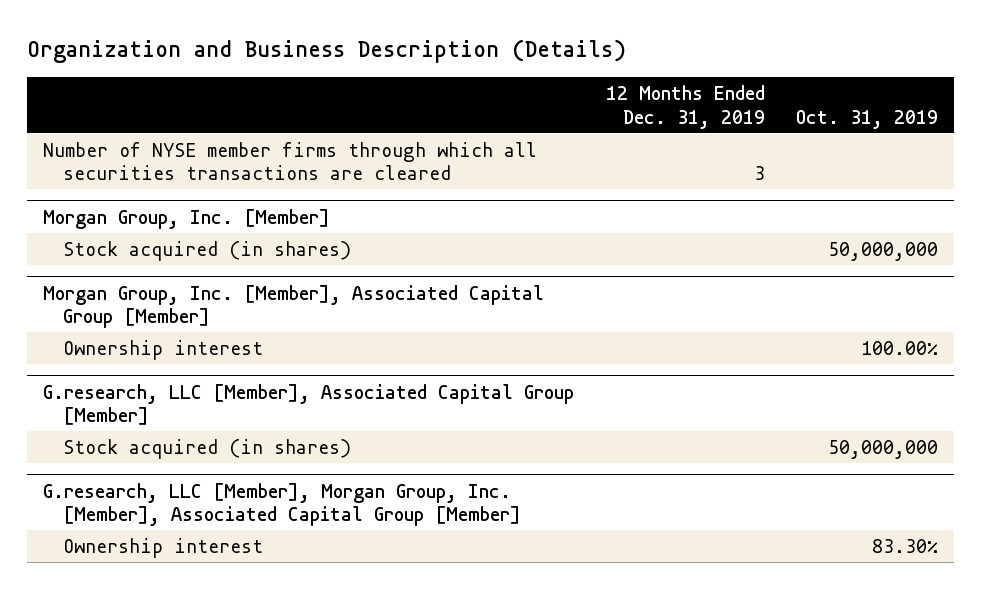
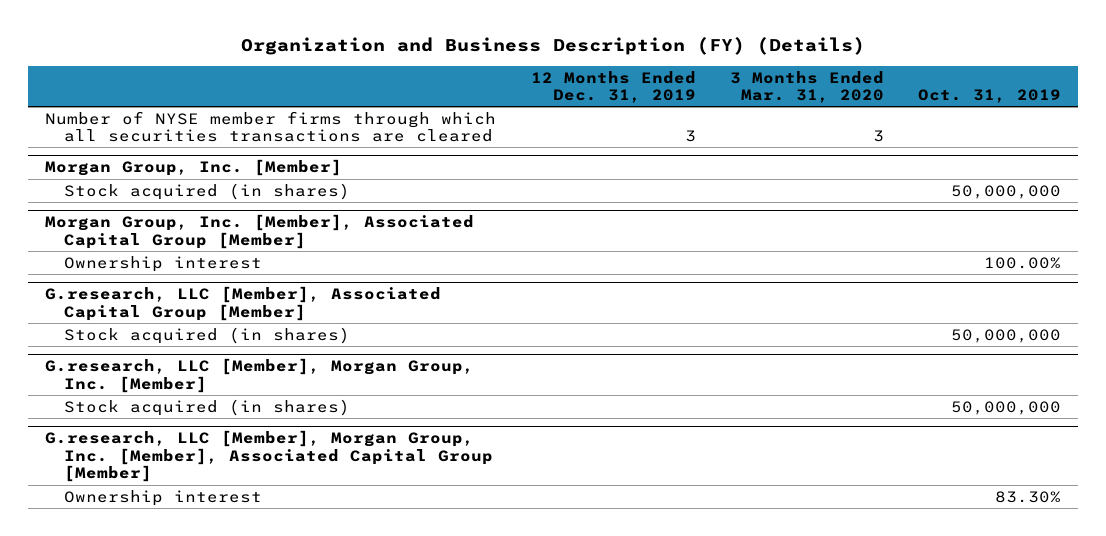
[26,39,626,64] Organization and Business Description (Details) -> [241,37,866,56] Organization and Business Description (FY) (Details)
none -> [729,70,884,104] 3 Months Ended Mar. 31, 2020
none -> [45,358,475,393] G.research, LLC [Member], Morgan Group, Inc. [Member]
none -> [63,398,350,416] Stock acquired (in shares)

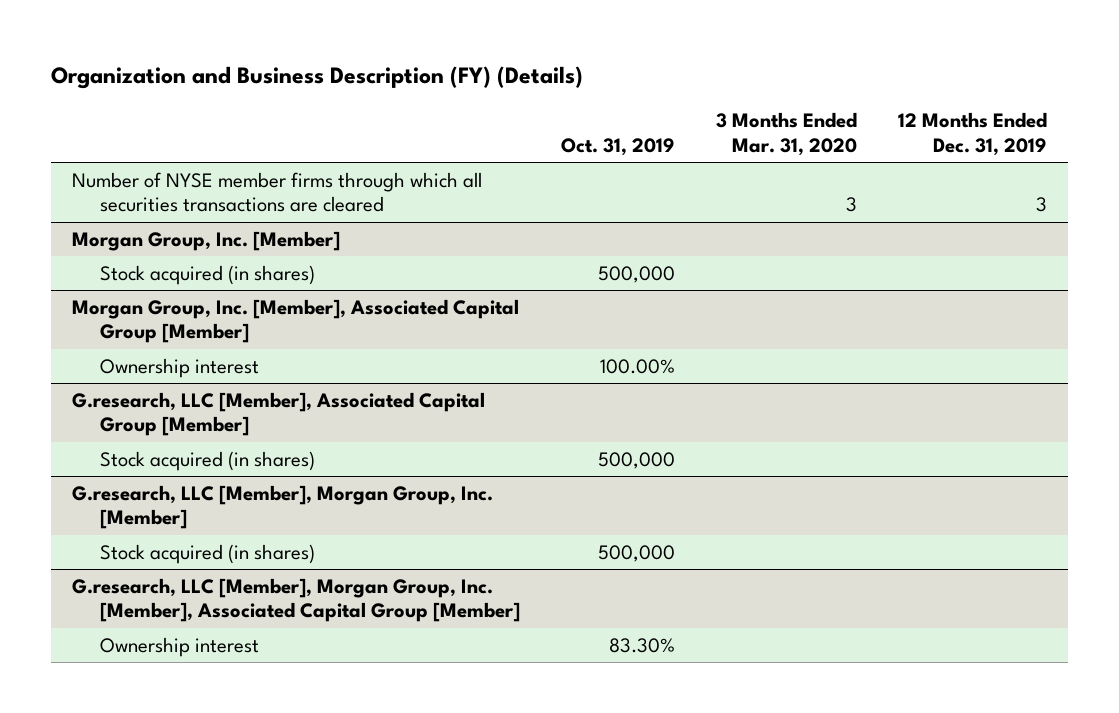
[950,184,1061,199] 50,000,000 -> [597,265,675,283] 500,000
[950,328,1061,343] 50,000,000 -> [597,451,675,469] 500,000
[950,400,1061,415] 50,000,000 -> [597,544,675,562] 500,000

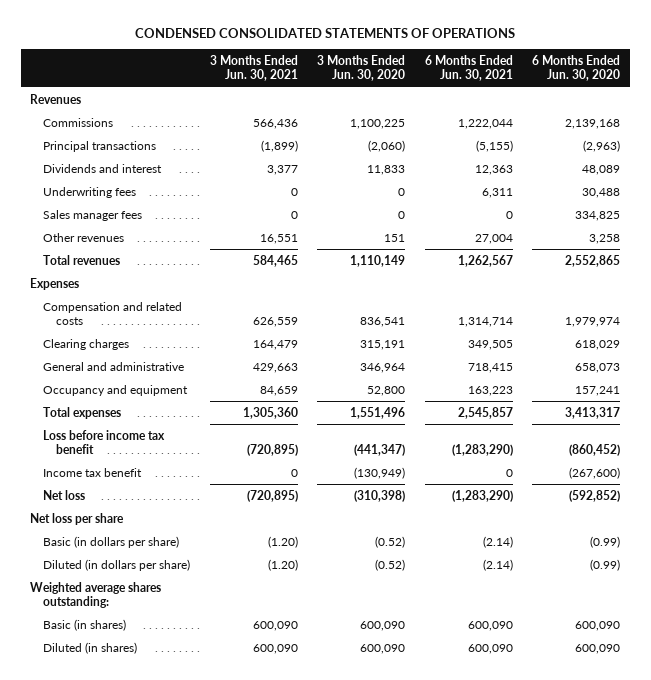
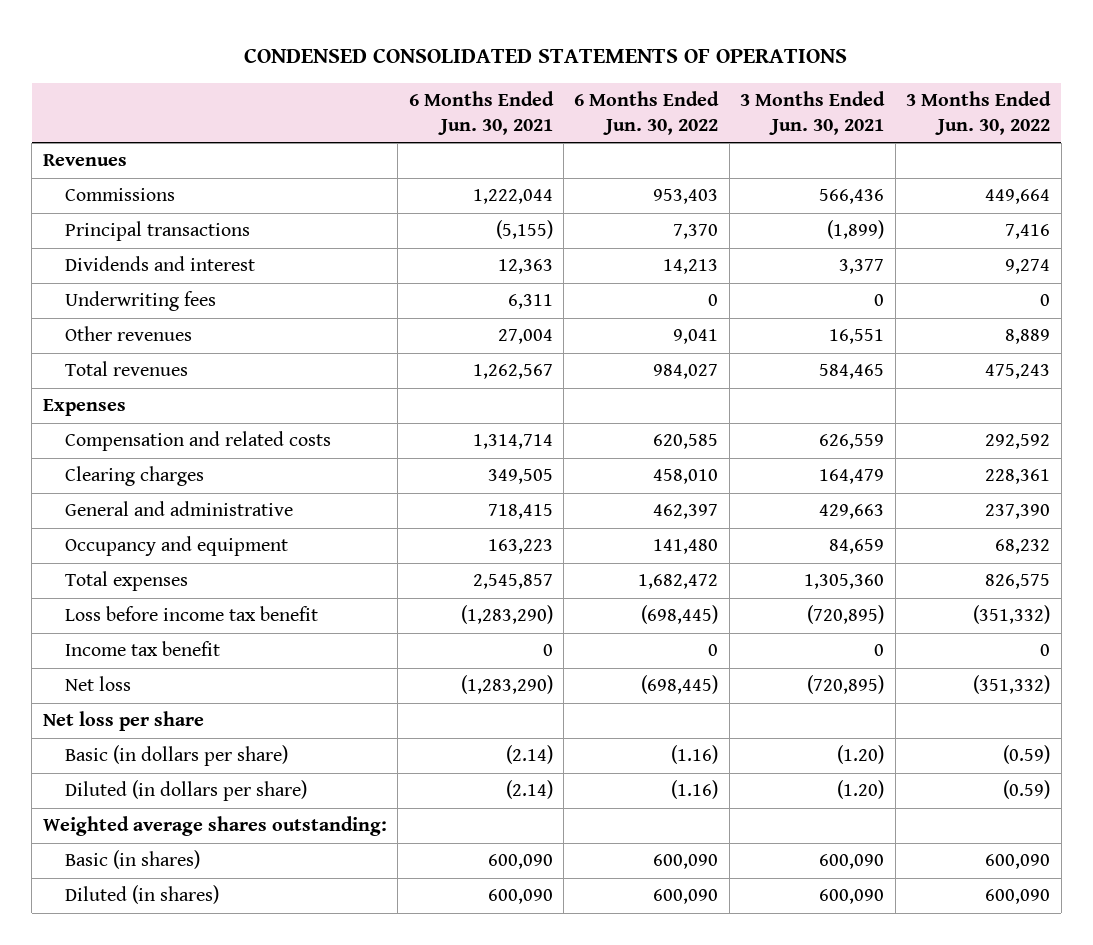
[317,54,406,82] 3 Months Ended Jun. 30, 2020 -> none
[532,54,621,82] 6 Months Ended Jun. 30, 2020 -> none
none -> [574,91,720,136] 6 Months Ended Jun. 30, 2022
none -> [906,91,1052,136] 3 Months Ended Jun. 30, 2022
[43,209,143,221] Sales manager fees -> none

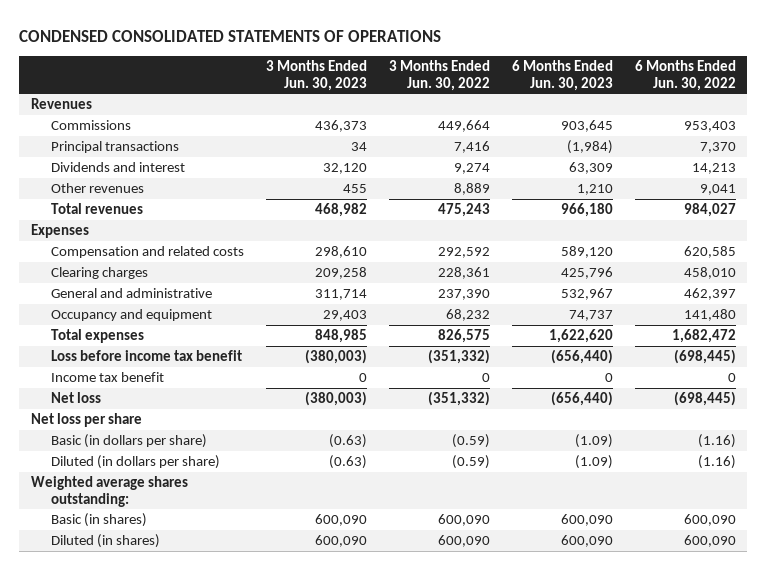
[408,91,554,136] 6 Months Ended Jun. 30, 2021 -> none
[740,91,886,136] 3 Months Ended Jun. 30, 2021 -> none
none -> [265,59,367,91] 3 Months Ended Jun. 30, 2023
none -> [512,59,614,91] 6 Months Ended Jun. 30, 2023
[64,291,216,312] Underwriting fees -> none

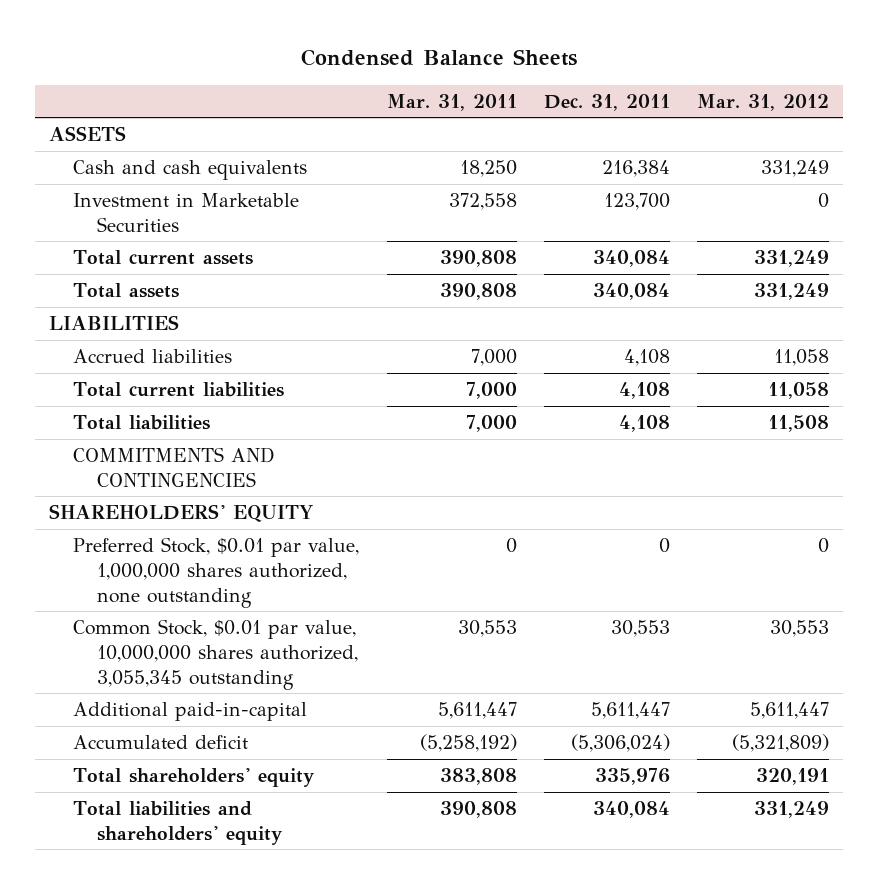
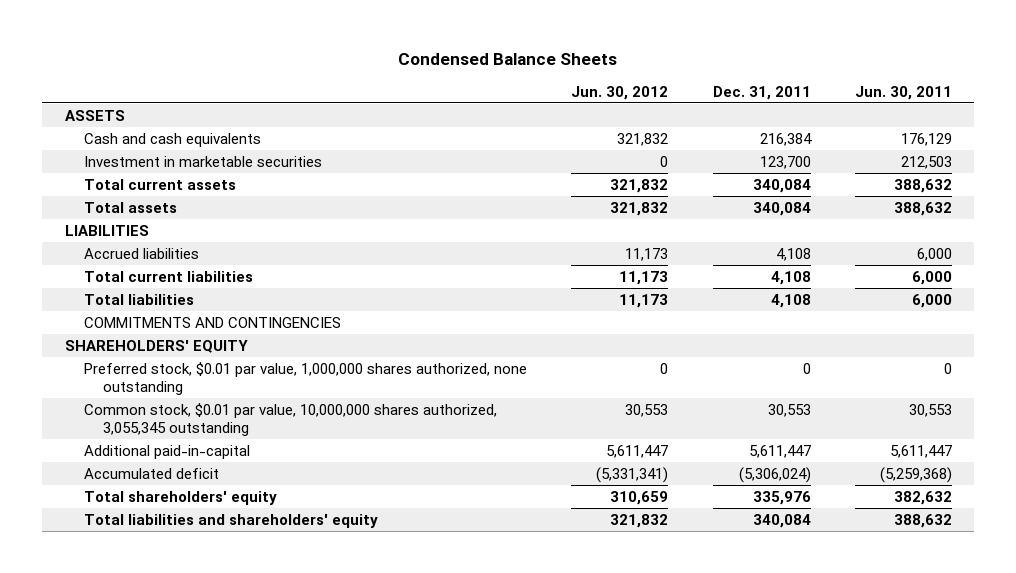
[386,93,517,111] Mar. 31, 2011 -> none
[697,93,830,111] Mar. 31, 2012 -> none
none -> [571,85,669,100] Jun. 30, 2012
none -> [854,85,952,100] Jun. 30, 2011
[73,192,300,232] Investment in Marketable Securities -> [83,155,322,167] Investment in marketable securities
[73,536,360,608] Preferred Stock, $0.01 par value, 1,000,000 shares authorized, none outstanding -> [83,361,527,395] Preferred stock, $0.01 par value, 1,000,000 shares authorized, none outstanding
[73,618,359,690] Common Stock, $0.01 par value, 10,000,000 shares authorized, 3,055,345 outstanding -> [83,402,497,436] Common stock, $0.01 par value, 10,000,000 shares authorized, 3,055,345 outstanding

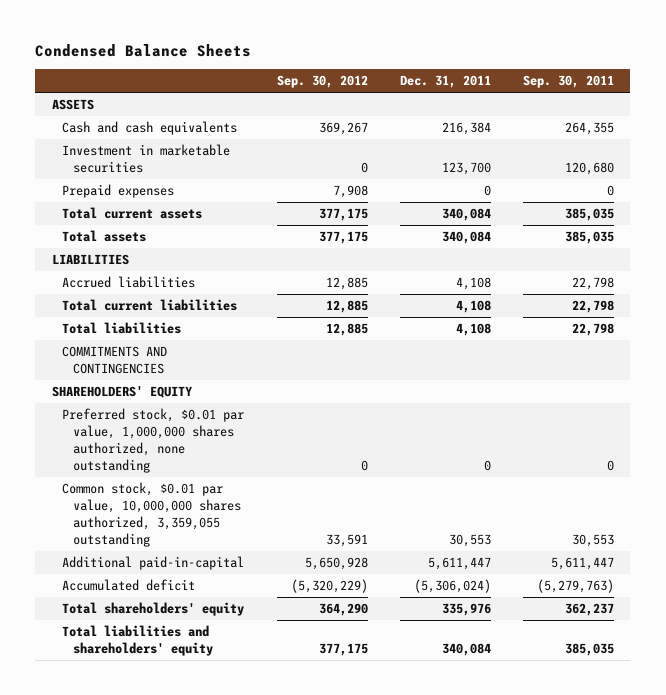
[571,85,669,100] Jun. 30, 2012 -> none
[854,85,952,100] Jun. 30, 2011 -> none
none -> [276,75,368,89] Sep. 30, 2012
none -> [523,75,615,89] Sep. 30, 2011
none -> [62,184,175,199] Prepaid expenses
[83,402,497,436] Common stock, $0.01 par value, 10,000,000 shares authorized, 3,055,345 outstanding -> [62,482,242,547] Common stock, $0.01 par value, 10,000,000 shares authorized, 3,359,055 outstanding

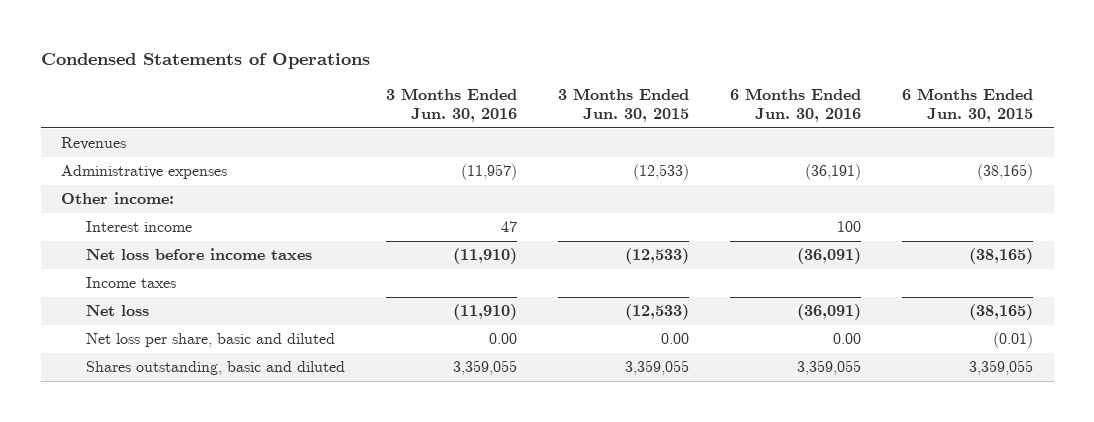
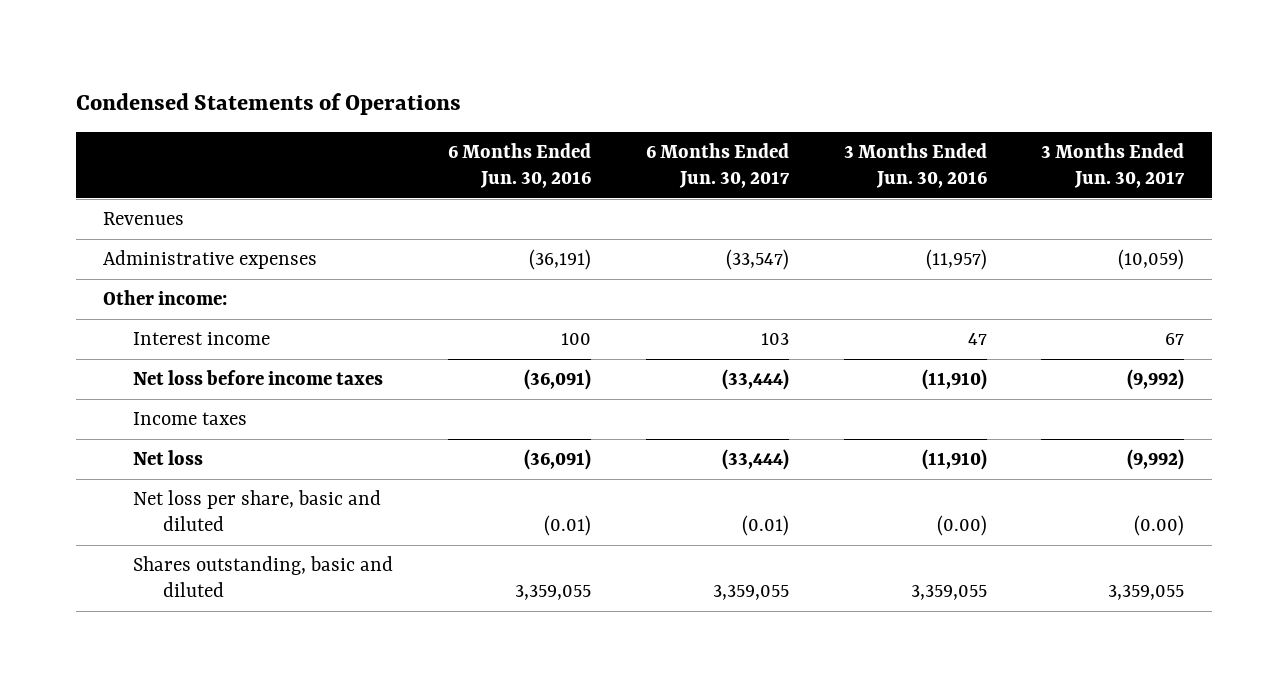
[558,88,690,123] 3 Months Ended Jun. 30, 2015 -> none
[902,88,1034,123] 6 Months Ended Jun. 30, 2015 -> none
none -> [645,142,790,189] 6 Months Ended Jun. 30, 2017
none -> [1041,142,1186,189] 3 Months Ended Jun. 30, 2017
[489,333,518,345] 0.00 -> [936,515,987,537] (0.00)
[833,333,862,345] 0.00 -> [543,515,591,537] (0.01)

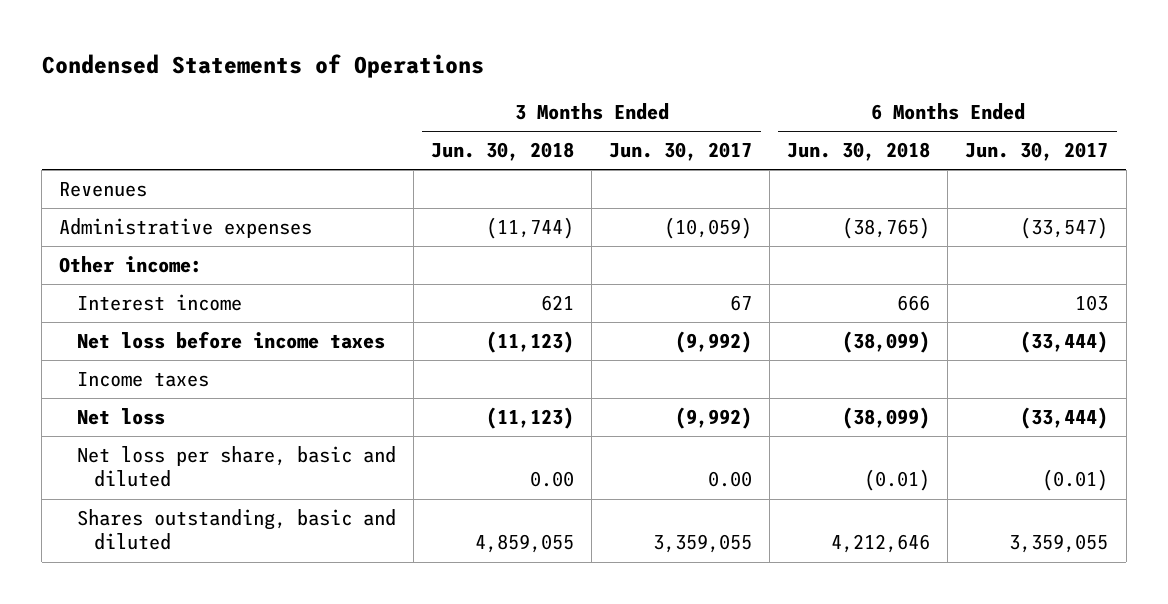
[447,142,591,189] 6 Months Ended Jun. 30, 2016 -> none
[843,142,987,189] 3 Months Ended Jun. 30, 2016 -> none
none -> [430,142,574,162] Jun. 30, 2018
none -> [787,142,931,162] Jun. 30, 2018
[1134,515,1185,537] (0.00) -> [708,471,753,488] 0.00

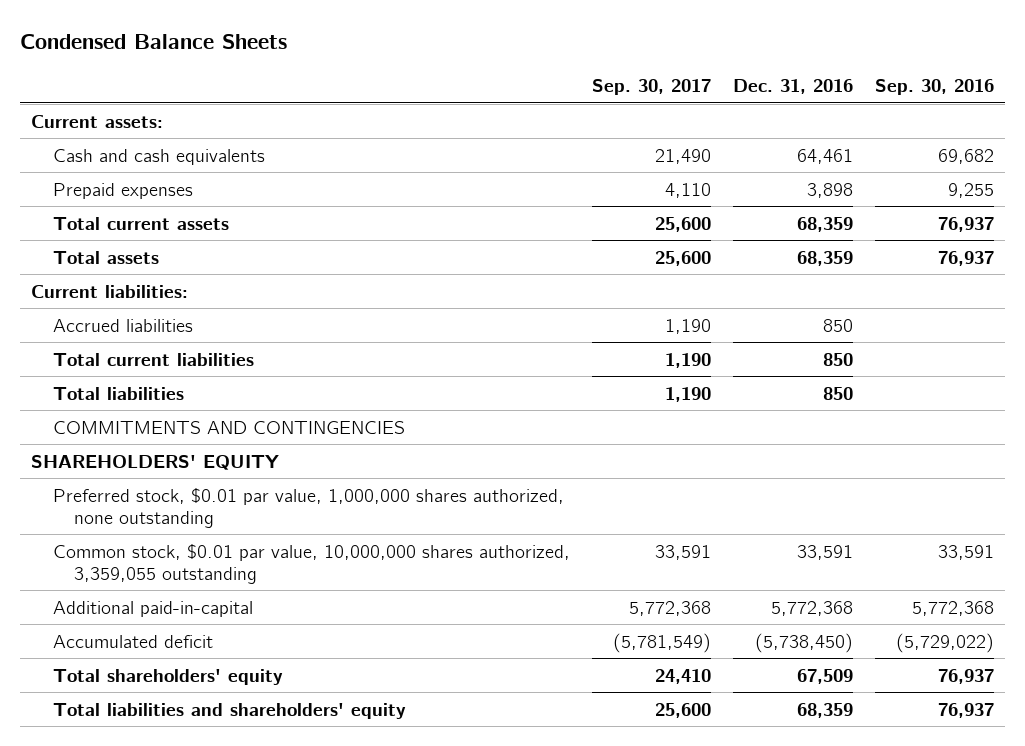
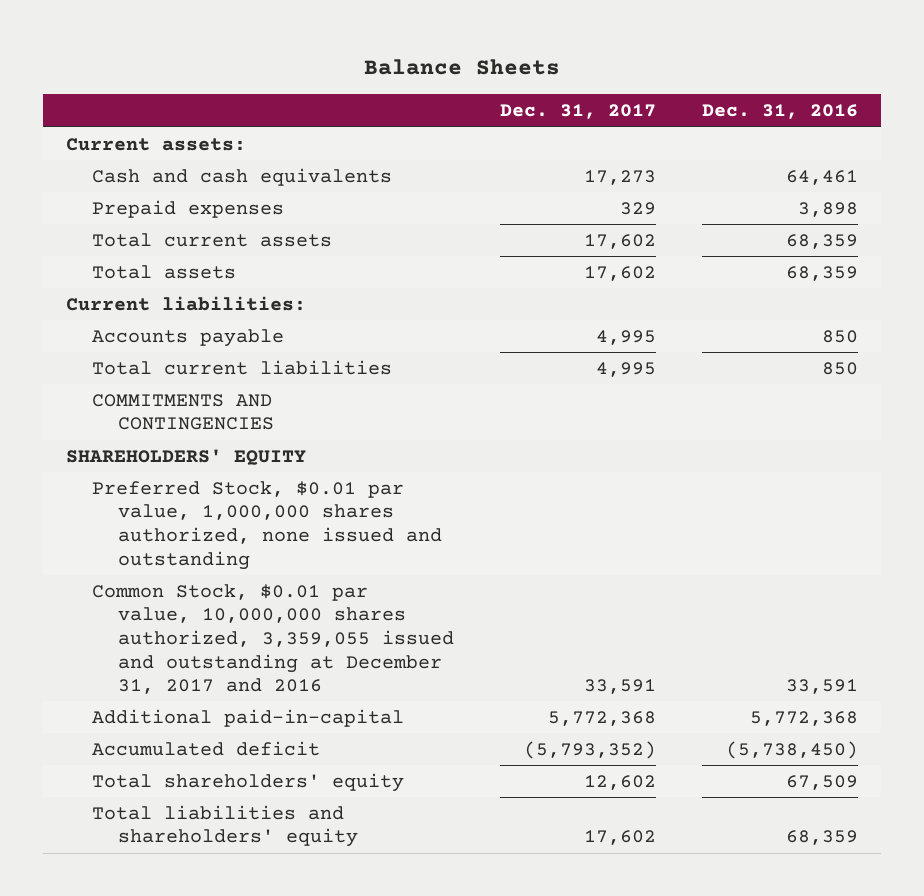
[19,34,287,50] Condensed Balance Sheets -> [364,59,561,76] Balance Sheets
[591,79,711,96] Sep. 30, 2017 -> none
[875,79,995,96] Sep. 30, 2016 -> none
none -> [499,104,656,120] Dec. 31, 2017
[52,318,193,332] Accrued liabilities -> none
none -> [92,328,285,347] Accounts payable
[52,386,184,400] Total liabilities -> none
[52,487,564,528] Preferred stock, $0.01 par value, 1,000,000 shares authorized, none outstanding -> [92,480,442,570] Preferred Stock, $0.01 par value, 1,000,000 shares authorized, none issued and outstanding
[52,543,570,584] Common stock, $0.01 par value, 10,000,000 shares authorized, 3,359,055 outstanding -> [92,583,454,695] Common Stock, $0.01 par value, 10,000,000 shares authorized, 3,359,055 issued and outstanding at December 31, 2017 and 2016

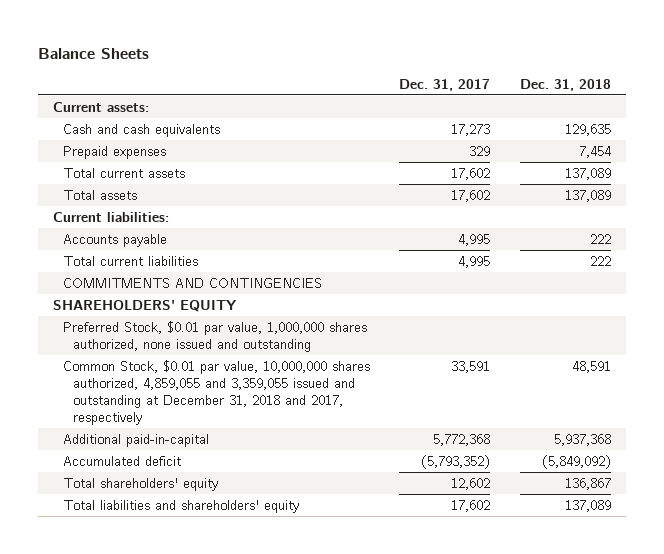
[701,104,858,120] Dec. 31, 2016 -> none
none -> [519,78,611,91] Dec. 31, 2018
[92,583,454,695] Common Stock, $0.01 par value, 10,000,000 shares authorized, 3,359,055 issued and outstanding at December 31, 2017 and 2016 -> [62,359,370,426] Common Stock, $0.01 par value, 10,000,000 shares authorized, 4,859,055 and 3,359,055 issued and outstanding at December 31, 2018 and 2017, respectively

